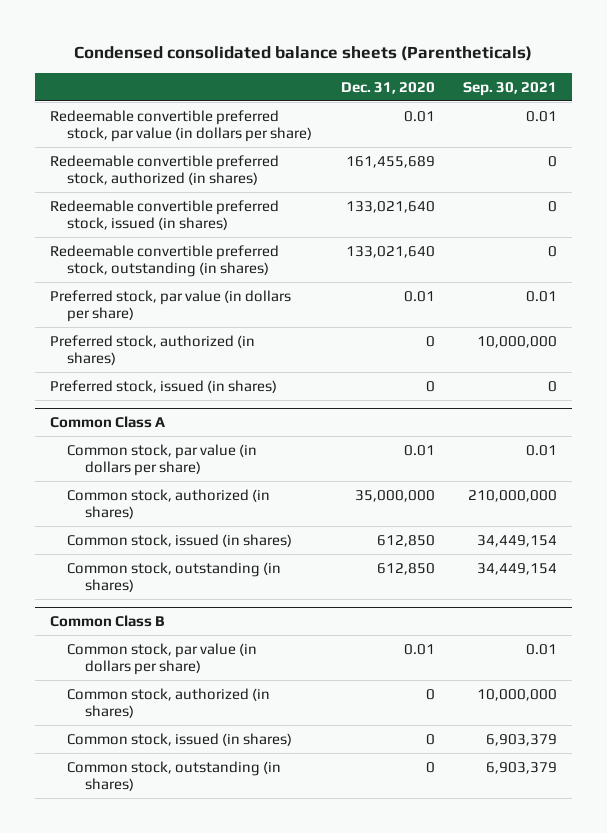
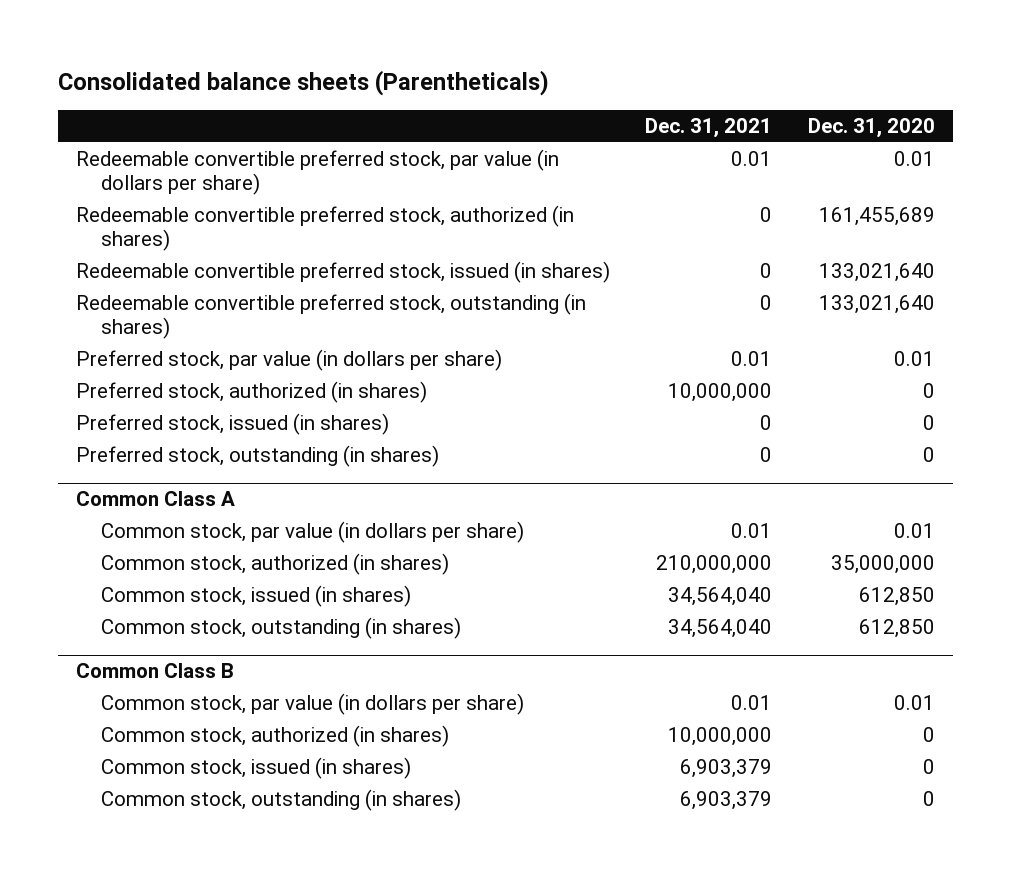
[74,46,533,62] Condensed consolidated balance sheets (Parentheticals) -> [58,69,550,96] Consolidated balance sheets (Parentheticals)
[463,81,558,96] Sep. 30, 2021 -> none
none -> [645,118,773,139] Dec. 31, 2021
none -> [75,445,439,468] Preferred stock, outstanding (in shares)

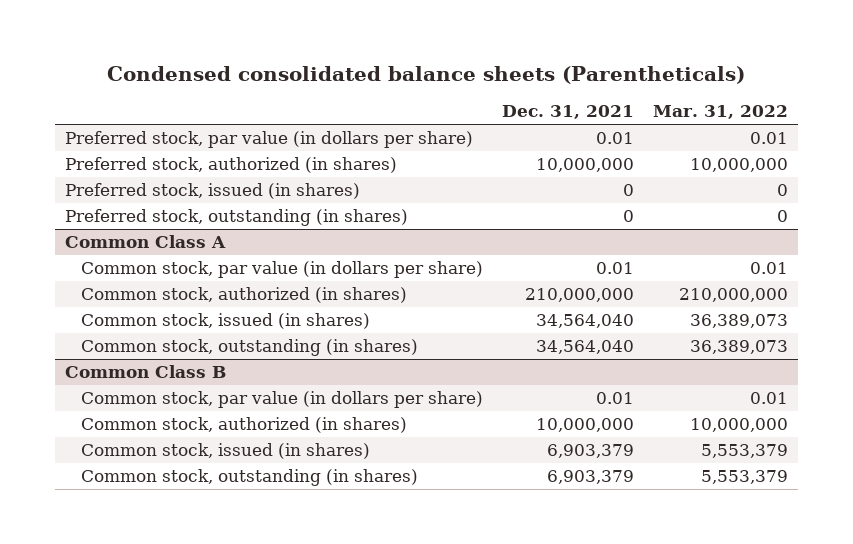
[58,69,550,96] Consolidated balance sheets (Parentheticals) -> [107,66,746,85] Condensed consolidated balance sheets (Parentheticals)
[807,118,935,139] Dec. 31, 2020 -> none
none -> [653,105,789,120] Mar. 31, 2022
[75,149,559,196] Redeemable convertible preferred stock, par value (in dollars per share) -> none
[75,205,574,252] Redeemable convertible preferred stock, authorized (in shares) -> none
[75,261,610,284] Redeemable convertible preferred stock, issued (in shares) -> none
[75,293,586,340] Redeemable convertible preferred stock, outstanding (in shares) -> none

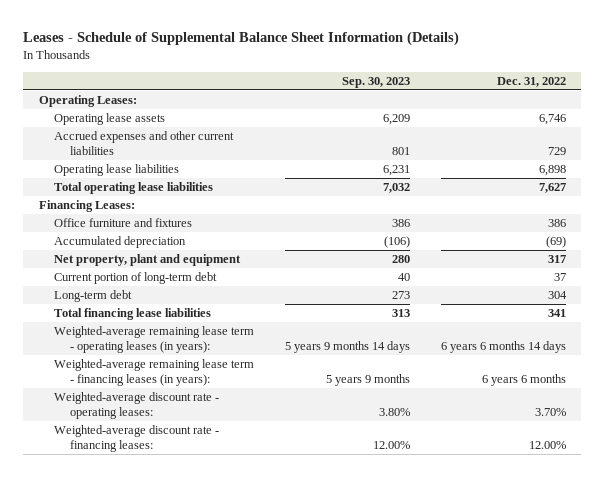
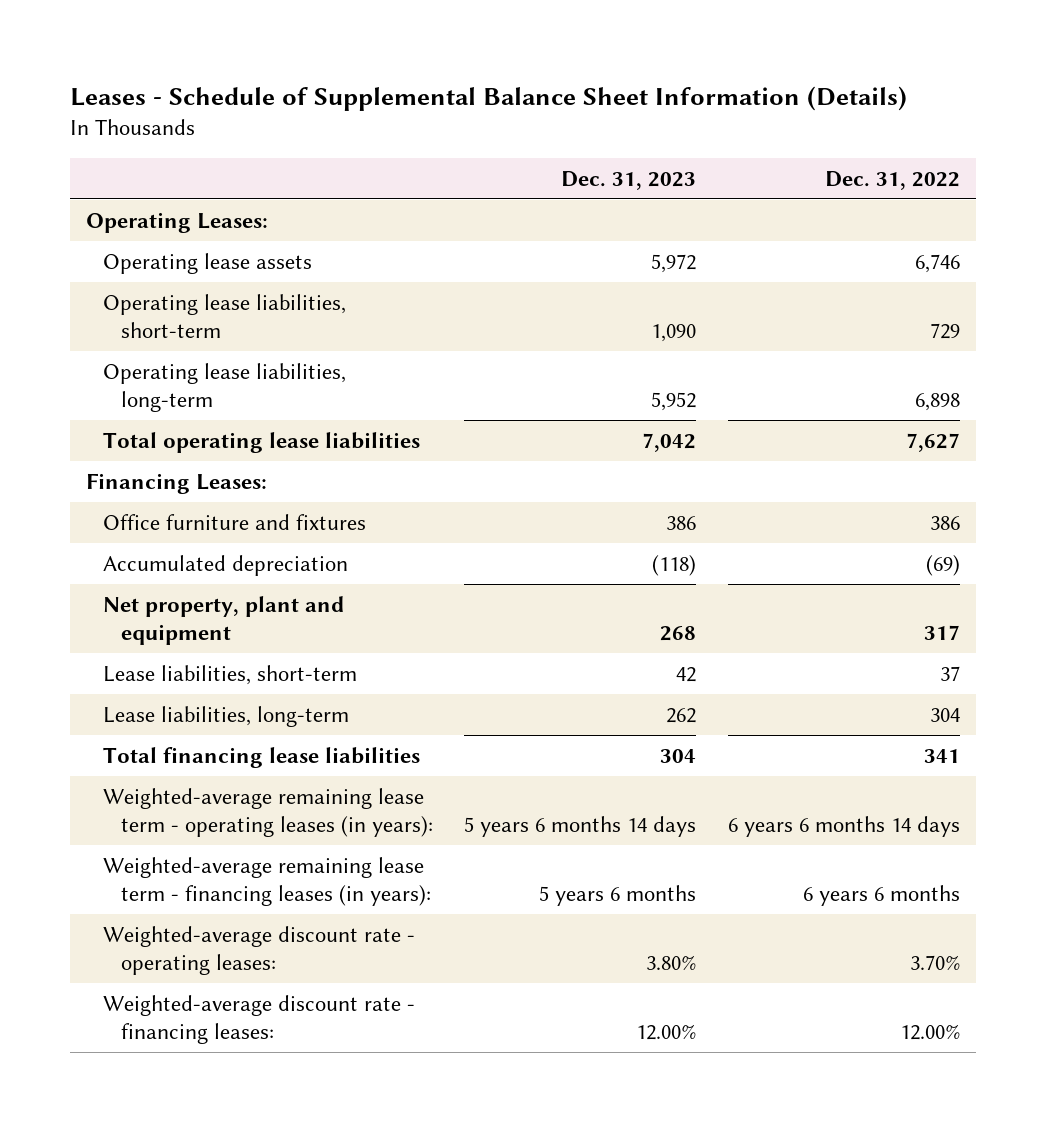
[341,76,410,88] Sep. 30, 2023 -> none
none -> [561,170,697,190] Dec. 31, 2023
[54,130,235,155] Accrued expenses and other current liabilities -> [103,293,347,339] Operating lease liabilities, short-term
[54,163,180,176] Operating lease liabilities -> [103,362,347,413] Operating lease liabilities, long-term
[54,271,218,284] Current portion of long-term debt -> [103,664,358,685] Lease liabilities, short-term
[54,289,133,302] Long-term debt -> [103,705,350,727] Lease liabilities, long-term

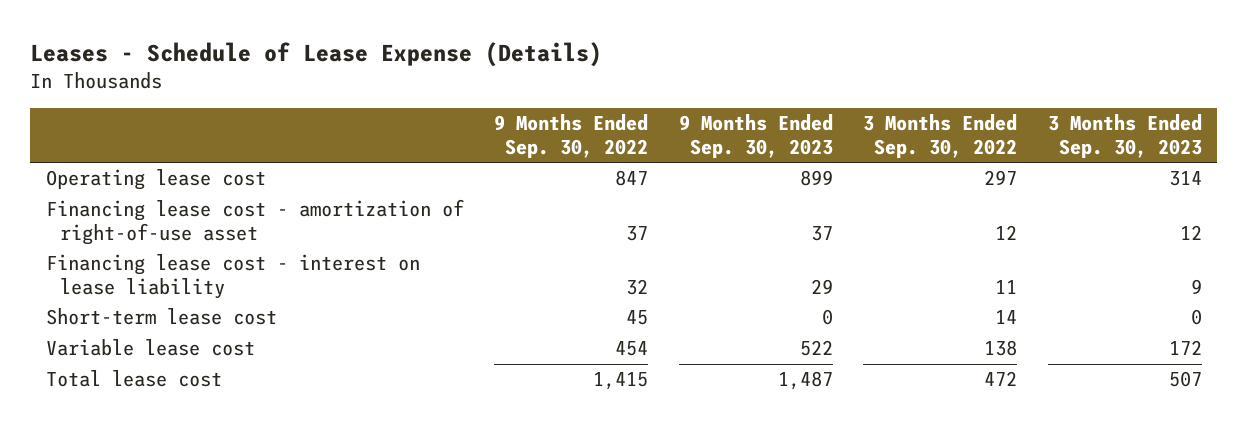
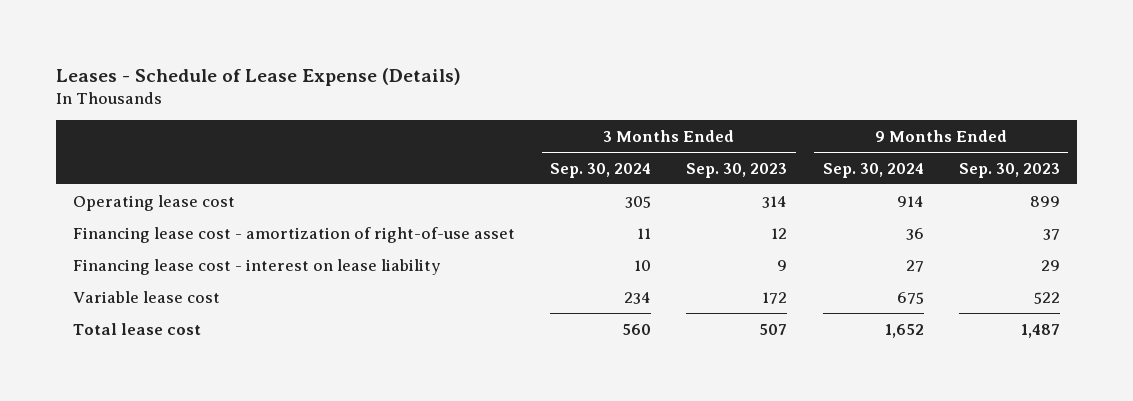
[494,114,649,158] 9 Months Ended Sep. 30, 2022 -> none
[863,114,1018,158] 3 Months Ended Sep. 30, 2022 -> none
none -> [550,162,652,178] Sep. 30, 2024
none -> [822,162,924,178] Sep. 30, 2024
[45,308,277,326] Short-term lease cost -> none

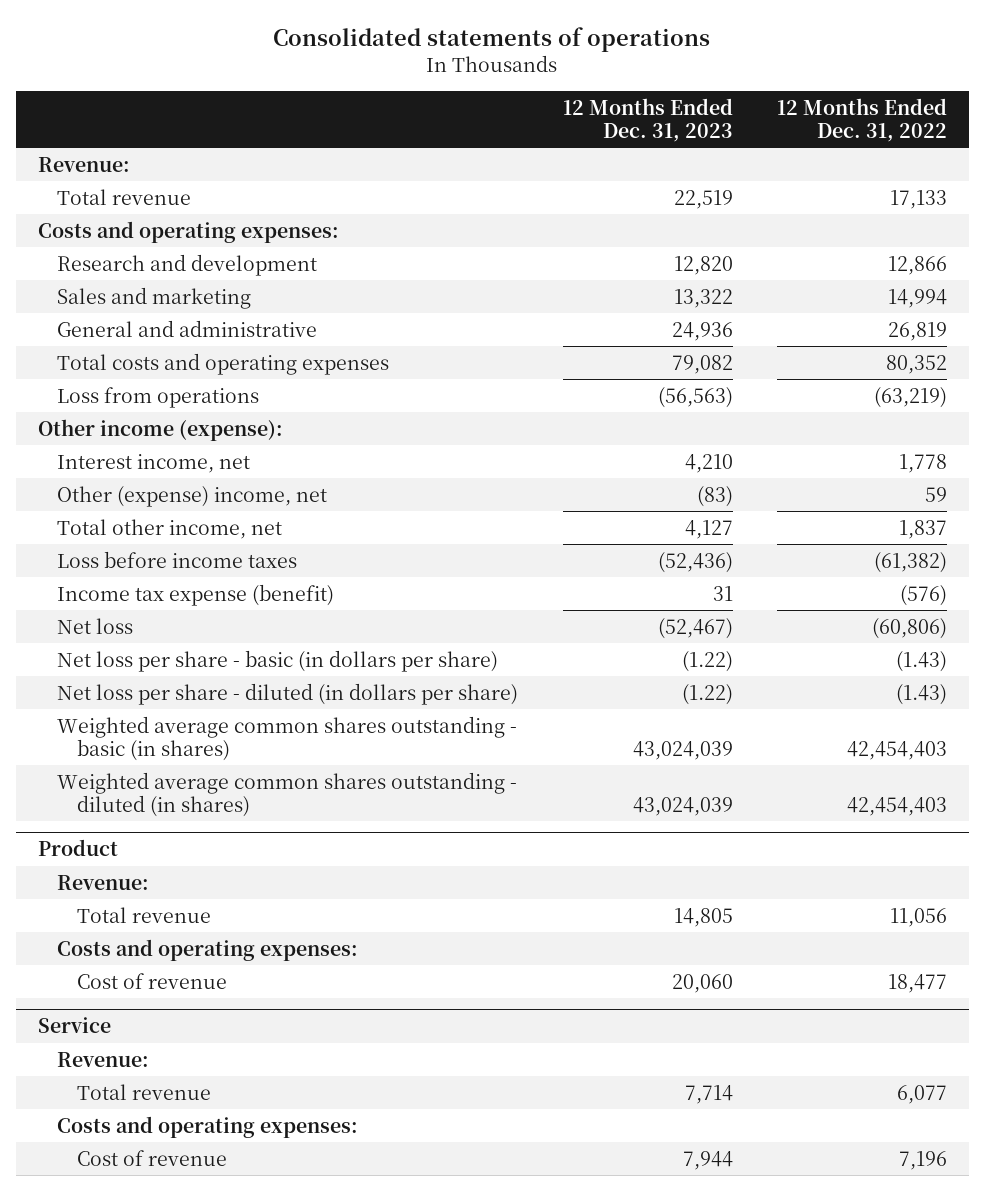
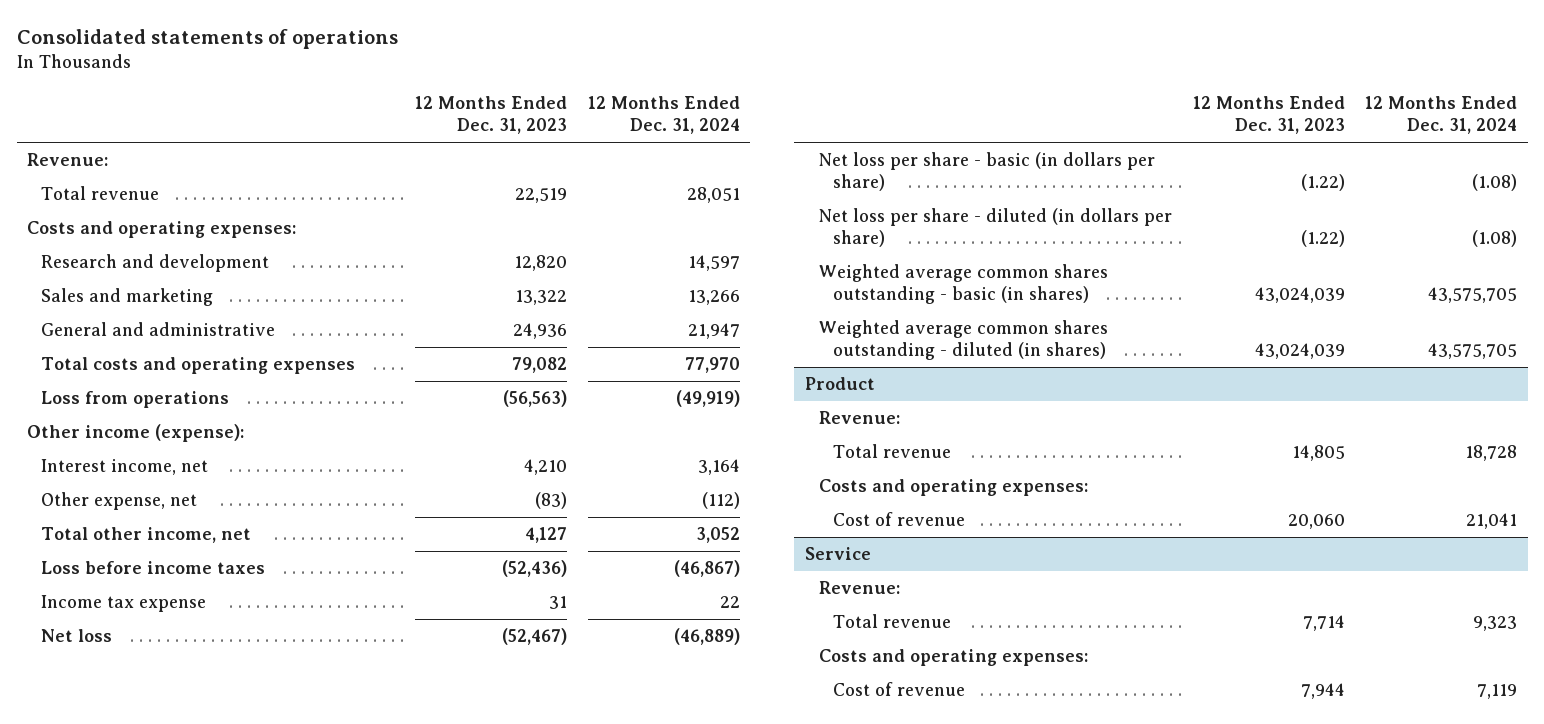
[776,97,947,142] 12 Months Ended Dec. 31, 2022 -> none
none -> [587,96,740,135] 12 Months Ended Dec. 31, 2024
[57,485,328,507] Other (expense) income, net -> [40,492,197,511] Other expense, net
[57,583,335,606] Income tax expense (benefit) -> [40,595,206,613] Income tax expense

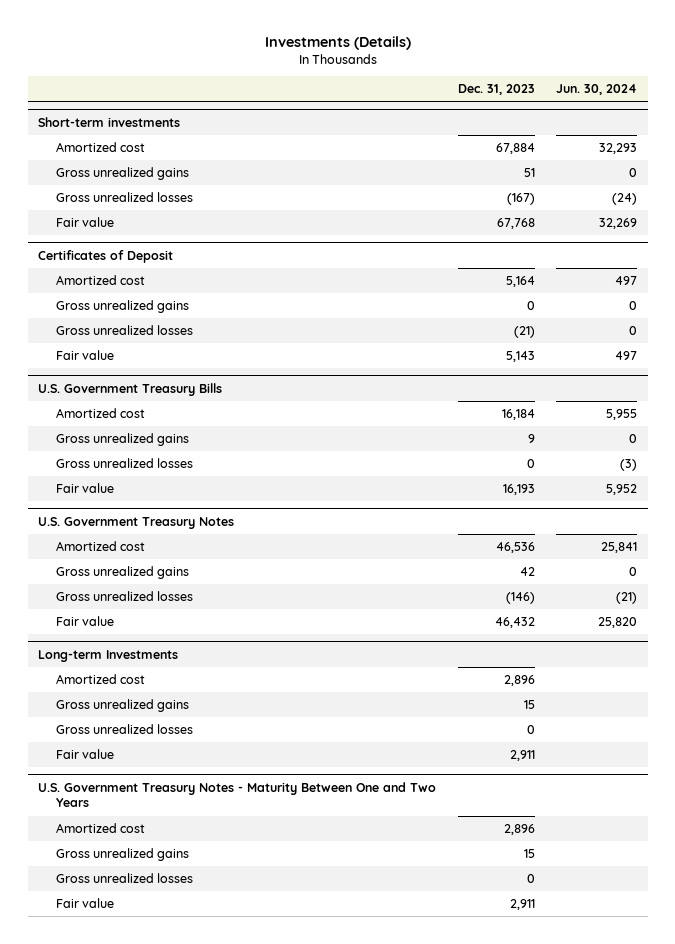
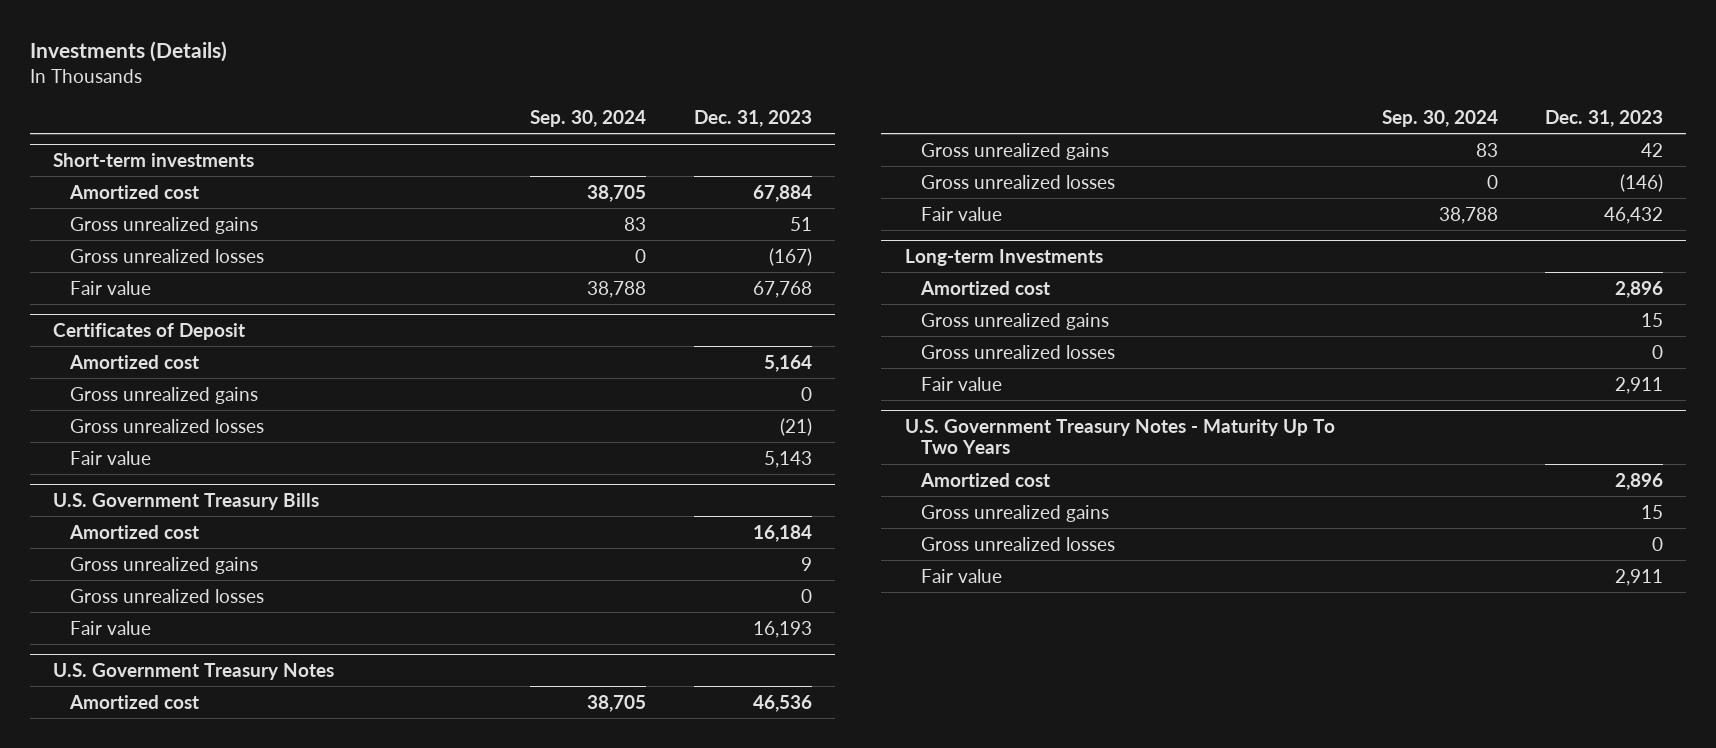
[556,84,638,96] Jun. 30, 2024 -> none
none -> [530,109,647,127] Sep. 30, 2024
[38,781,437,808] U.S. Government Treasury Notes - Maturity Between One and Two Years -> [904,419,1335,455] U.S. Government Treasury Notes - Maturity Up To Two Years

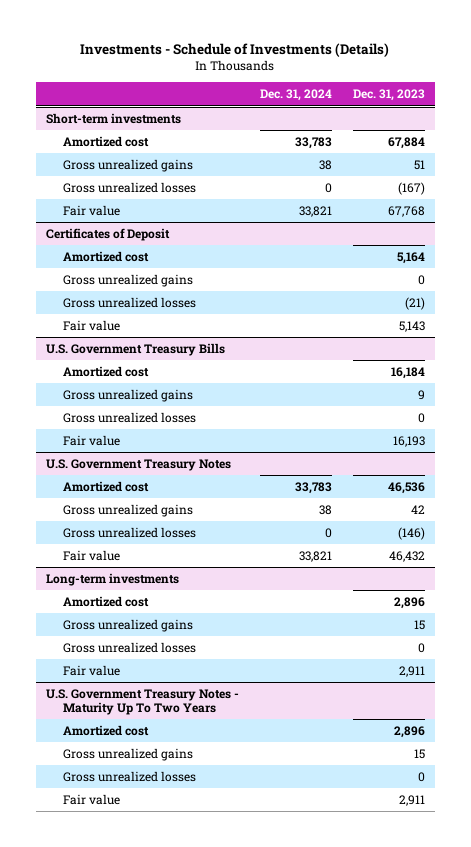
[29,41,227,63] Investments (Details) -> [80,43,390,58] Investments - Schedule of Investments (Details)
[530,109,647,127] Sep. 30, 2024 -> none
none -> [259,89,332,102] Dec. 31, 2024
[904,249,1103,267] Long-term Investments -> [46,572,180,586] Long-term investments

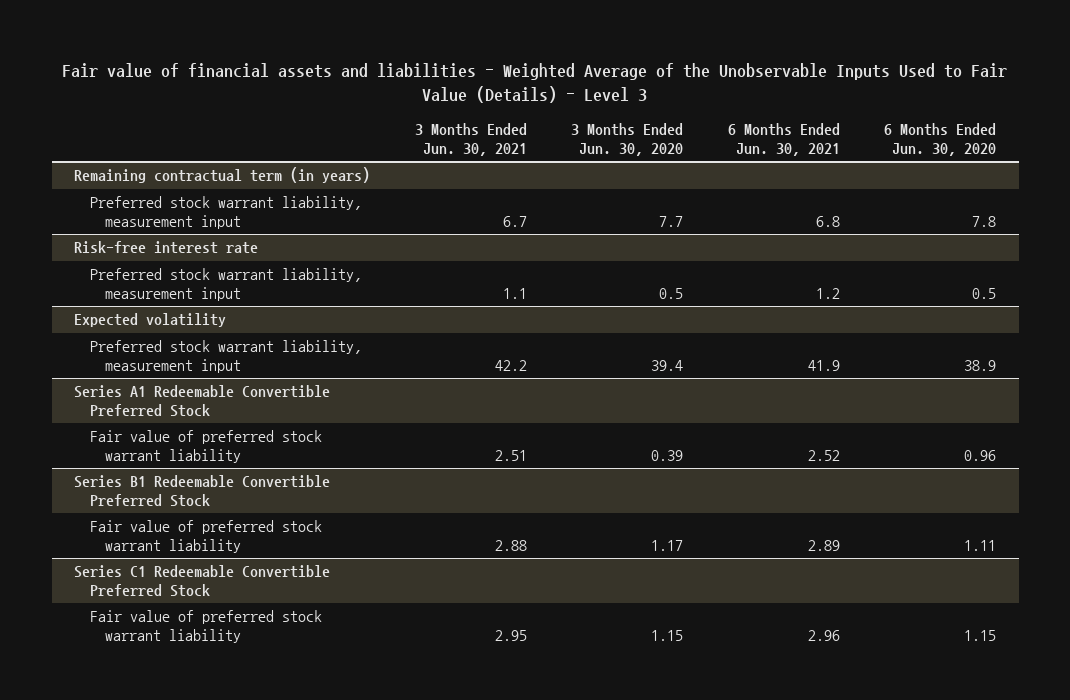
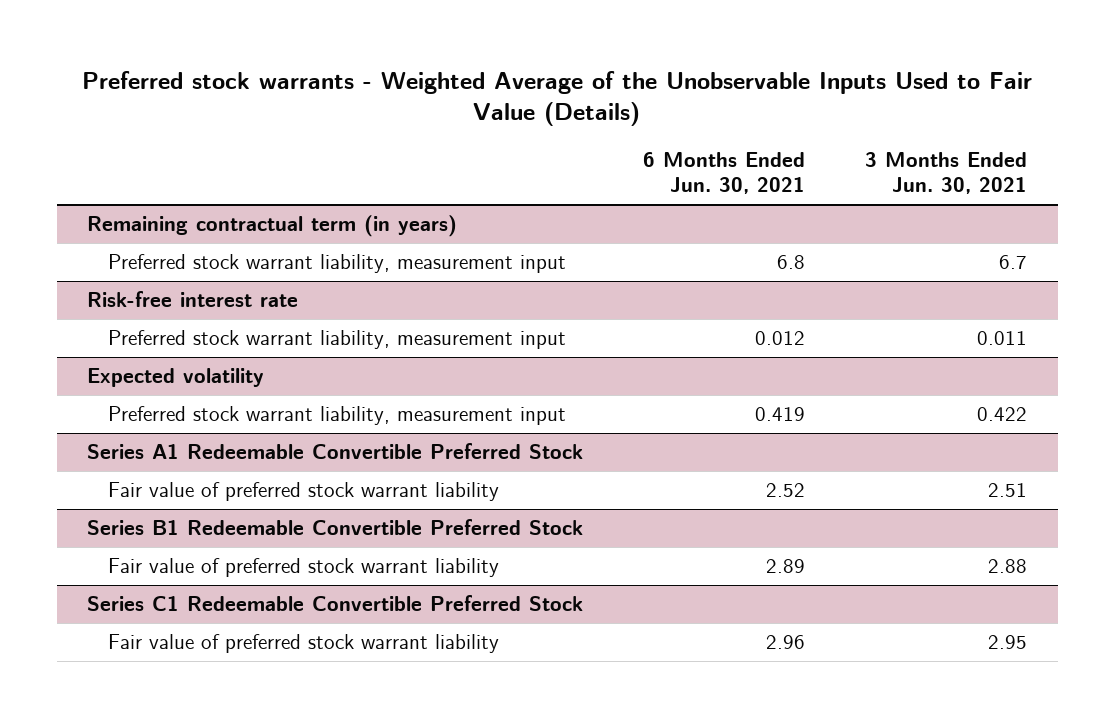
[62,63,1008,104] Fair value of financial assets and liabilities - Weighted Average of the Unobservable Inputs Used to Fair Value (Details) - Level 3 -> [82,70,1033,127] Preferred stock warrants - Weighted Average of the Unobservable Inputs Used to Fair Value (Details)
[571,123,684,156] 3 Months Ended Jun. 30, 2020 -> none
[884,123,997,156] 6 Months Ended Jun. 30, 2020 -> none
[502,287,527,299] 1.1 -> [977,331,1028,346] 0.011
[815,287,840,299] 1.2 -> [755,331,806,346] 0.012
[494,359,527,371] 42.2 -> [977,407,1028,422] 0.422
[807,359,840,371] 41.9 -> [755,407,806,422] 0.419

